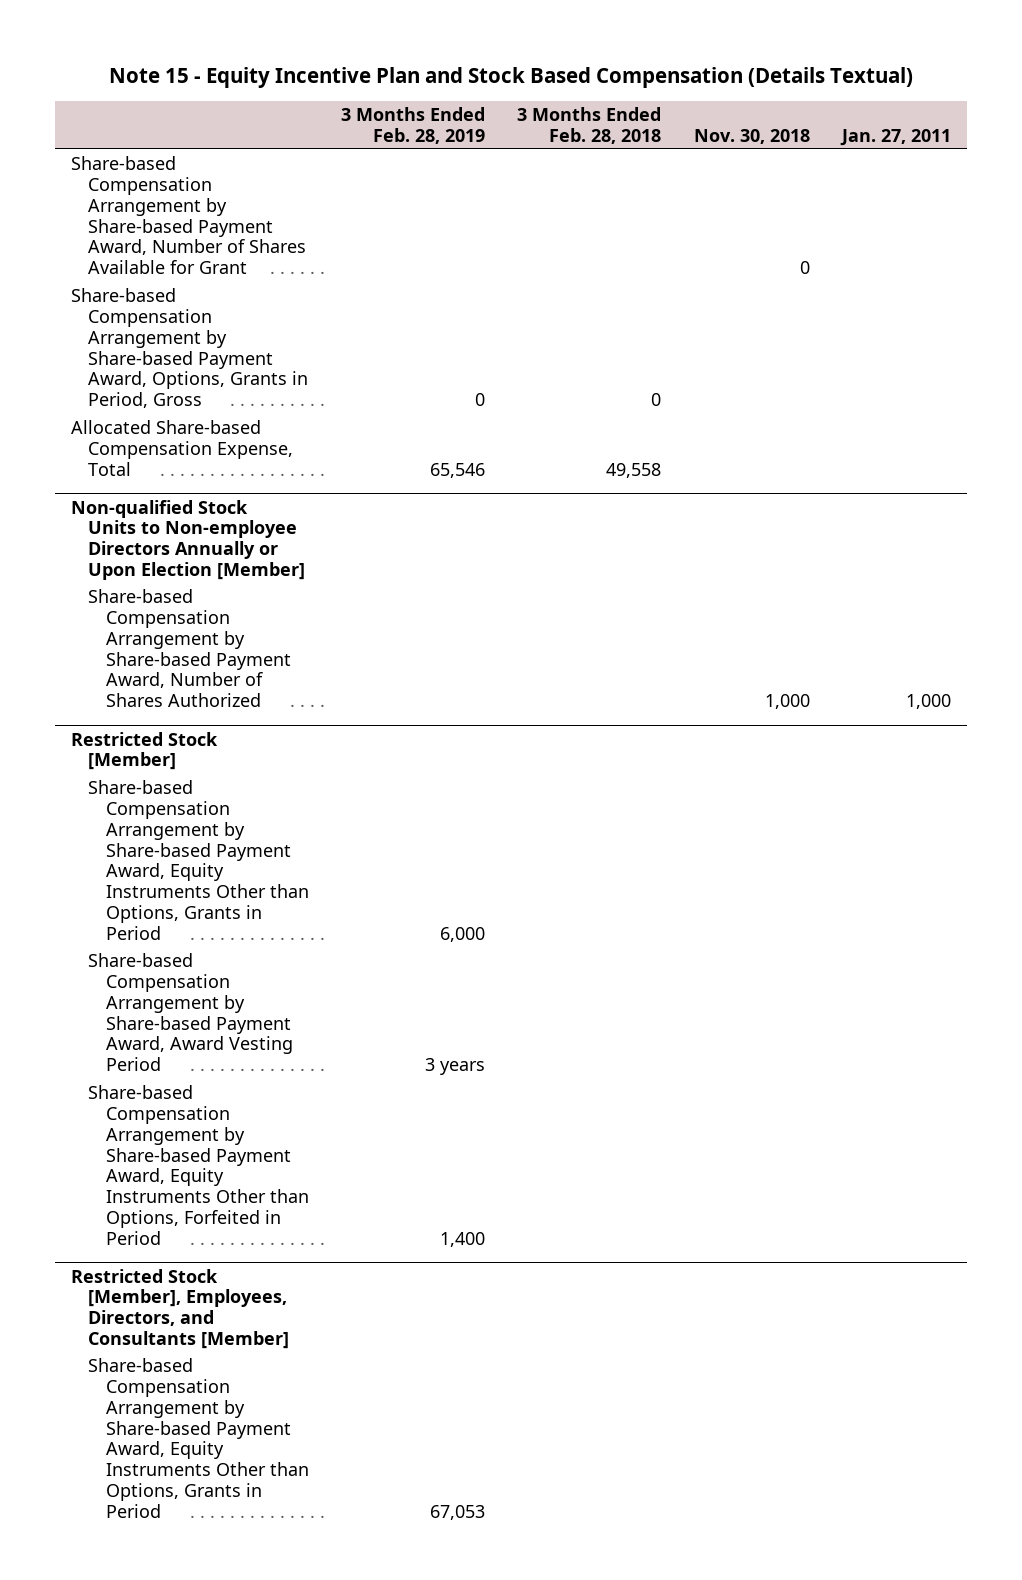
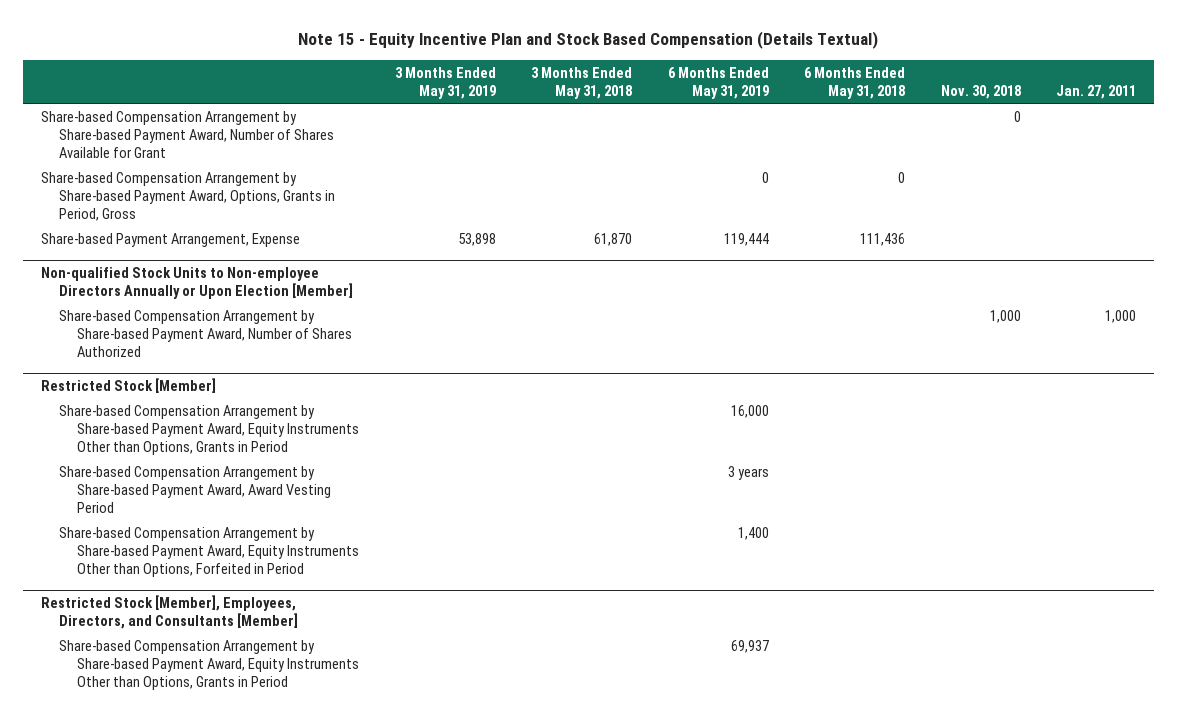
[340,106,485,144] 3 Months Ended Feb. 28, 2019 -> none
[517,106,662,144] 3 Months Ended Feb. 28, 2018 -> none
none -> [394,66,496,99] 3 Months Ended May 31, 2019
none -> [531,66,633,99] 3 Months Ended May 31, 2018
none -> [667,66,769,99] 6 Months Ended May 31, 2019
none -> [804,66,906,99] 6 Months Ended May 31, 2018
[71,420,294,476] Allocated Share-based Compensation Expense, Total -> [40,232,300,247] Share-based Payment Arrangement, Expense

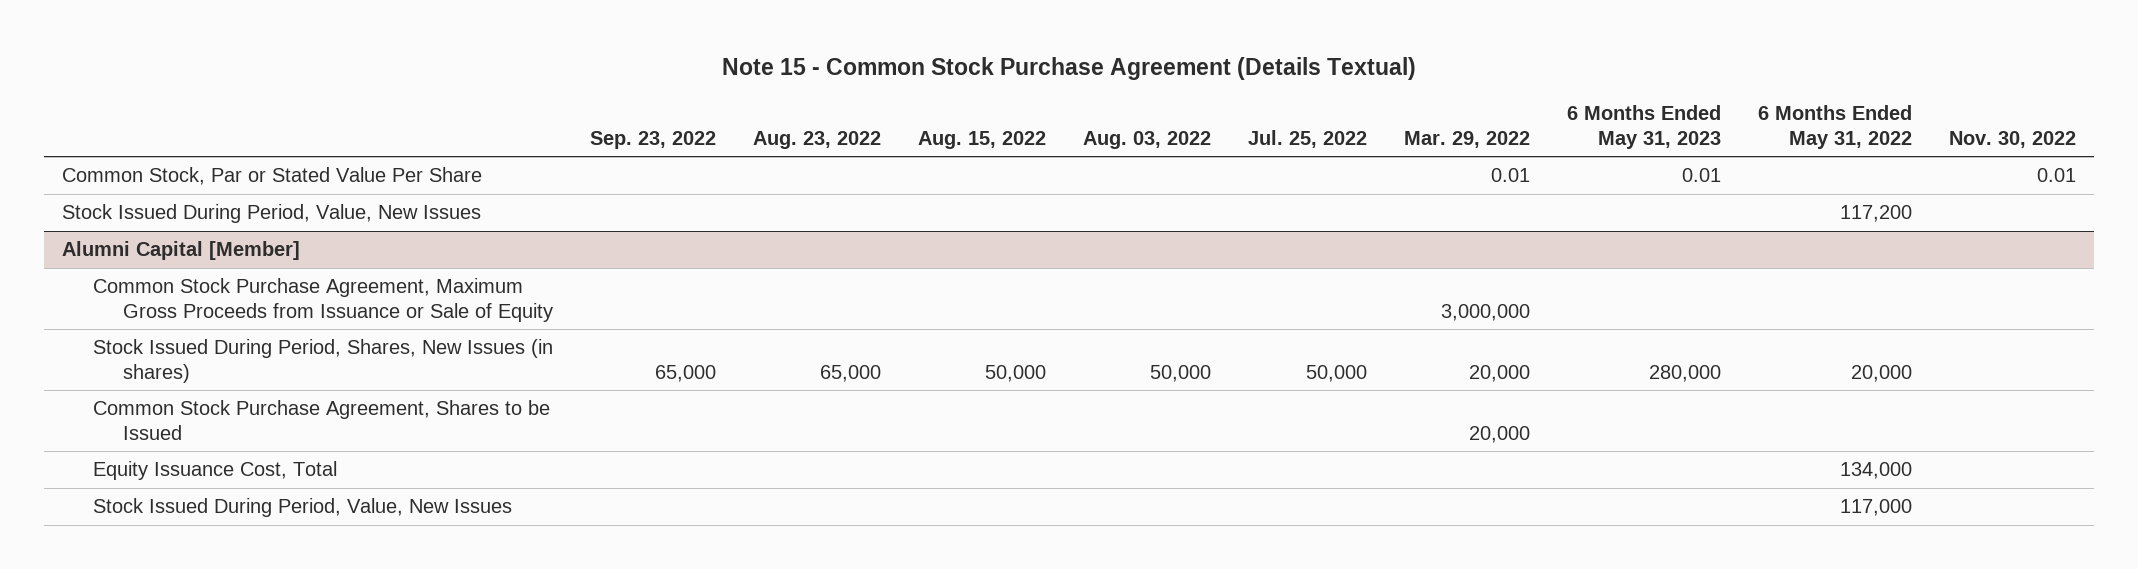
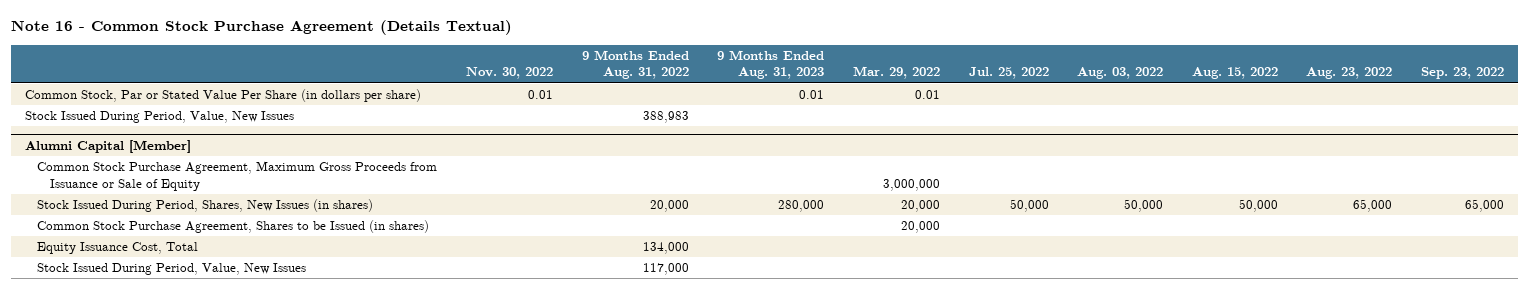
[721,56,1416,80] Note 15 - Common Stock Purchase Agreement (Details Textual) -> [10,20,512,36] Note 16 - Common Stock Purchase Agreement (Details Textual)
[1566,105,1721,149] 6 Months Ended May 31, 2023 -> none
[1757,105,1912,149] 6 Months Ended May 31, 2022 -> none
none -> [581,49,689,80] 9 Months Ended Aug. 31, 2022
none -> [717,49,825,80] 9 Months Ended Aug. 31, 2023
[62,167,483,186] Common Stock, Par or Stated Value Per Share -> [25,89,422,103] Common Stock, Par or Stated Value Per Share (in dollars per share)
[92,400,550,440] Common Stock Purchase Agreement, Shares to be Issued -> [37,220,430,234] Common Stock Purchase Agreement, Shares to be Issued (in shares)

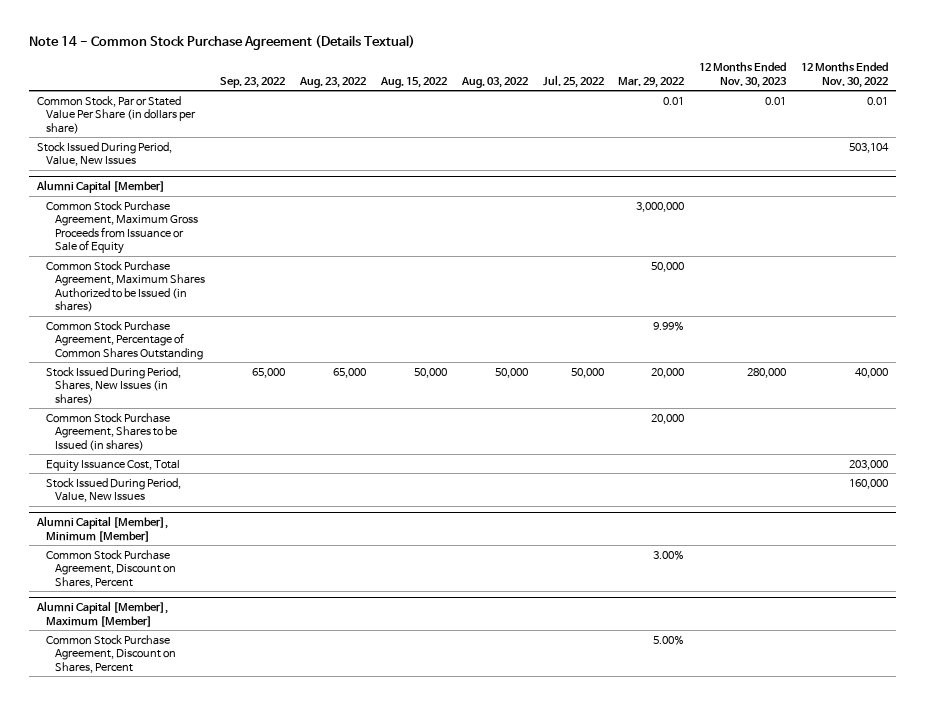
[10,20,512,36] Note 16 - Common Stock Purchase Agreement (Details Textual) -> [29,35,416,51] Note 14 - Common Stock Purchase Agreement (Details Textual)
[466,67,554,80] Nov. 30, 2022 -> none
[581,49,689,80] 9 Months Ended Aug. 31, 2022 -> none
[717,49,825,80] 9 Months Ended Aug. 31, 2023 -> none
none -> [699,62,788,88] 12 Months Ended Nov. 30, 2023
none -> [801,62,889,88] 12 Months Ended Nov. 30, 2022
none -> [45,260,206,313] Common Stock Purchase Agreement, Maximum Shares Authorized to be Issued (in shares)
none -> [45,320,204,360] Common Stock Purchase Agreement, Percentage of Common Shares Outstanding
none -> [35,516,168,542] Alumni Capital [Member], Minimum [Member]
none -> [45,549,177,588] Common Stock Purchase Agreement, Discount on Shares, Percent
none -> [35,601,168,627] Alumni Capital [Member], Maximum [Member]
none -> [45,634,177,673] Common Stock Purchase Agreement, Discount on Shares, Percent

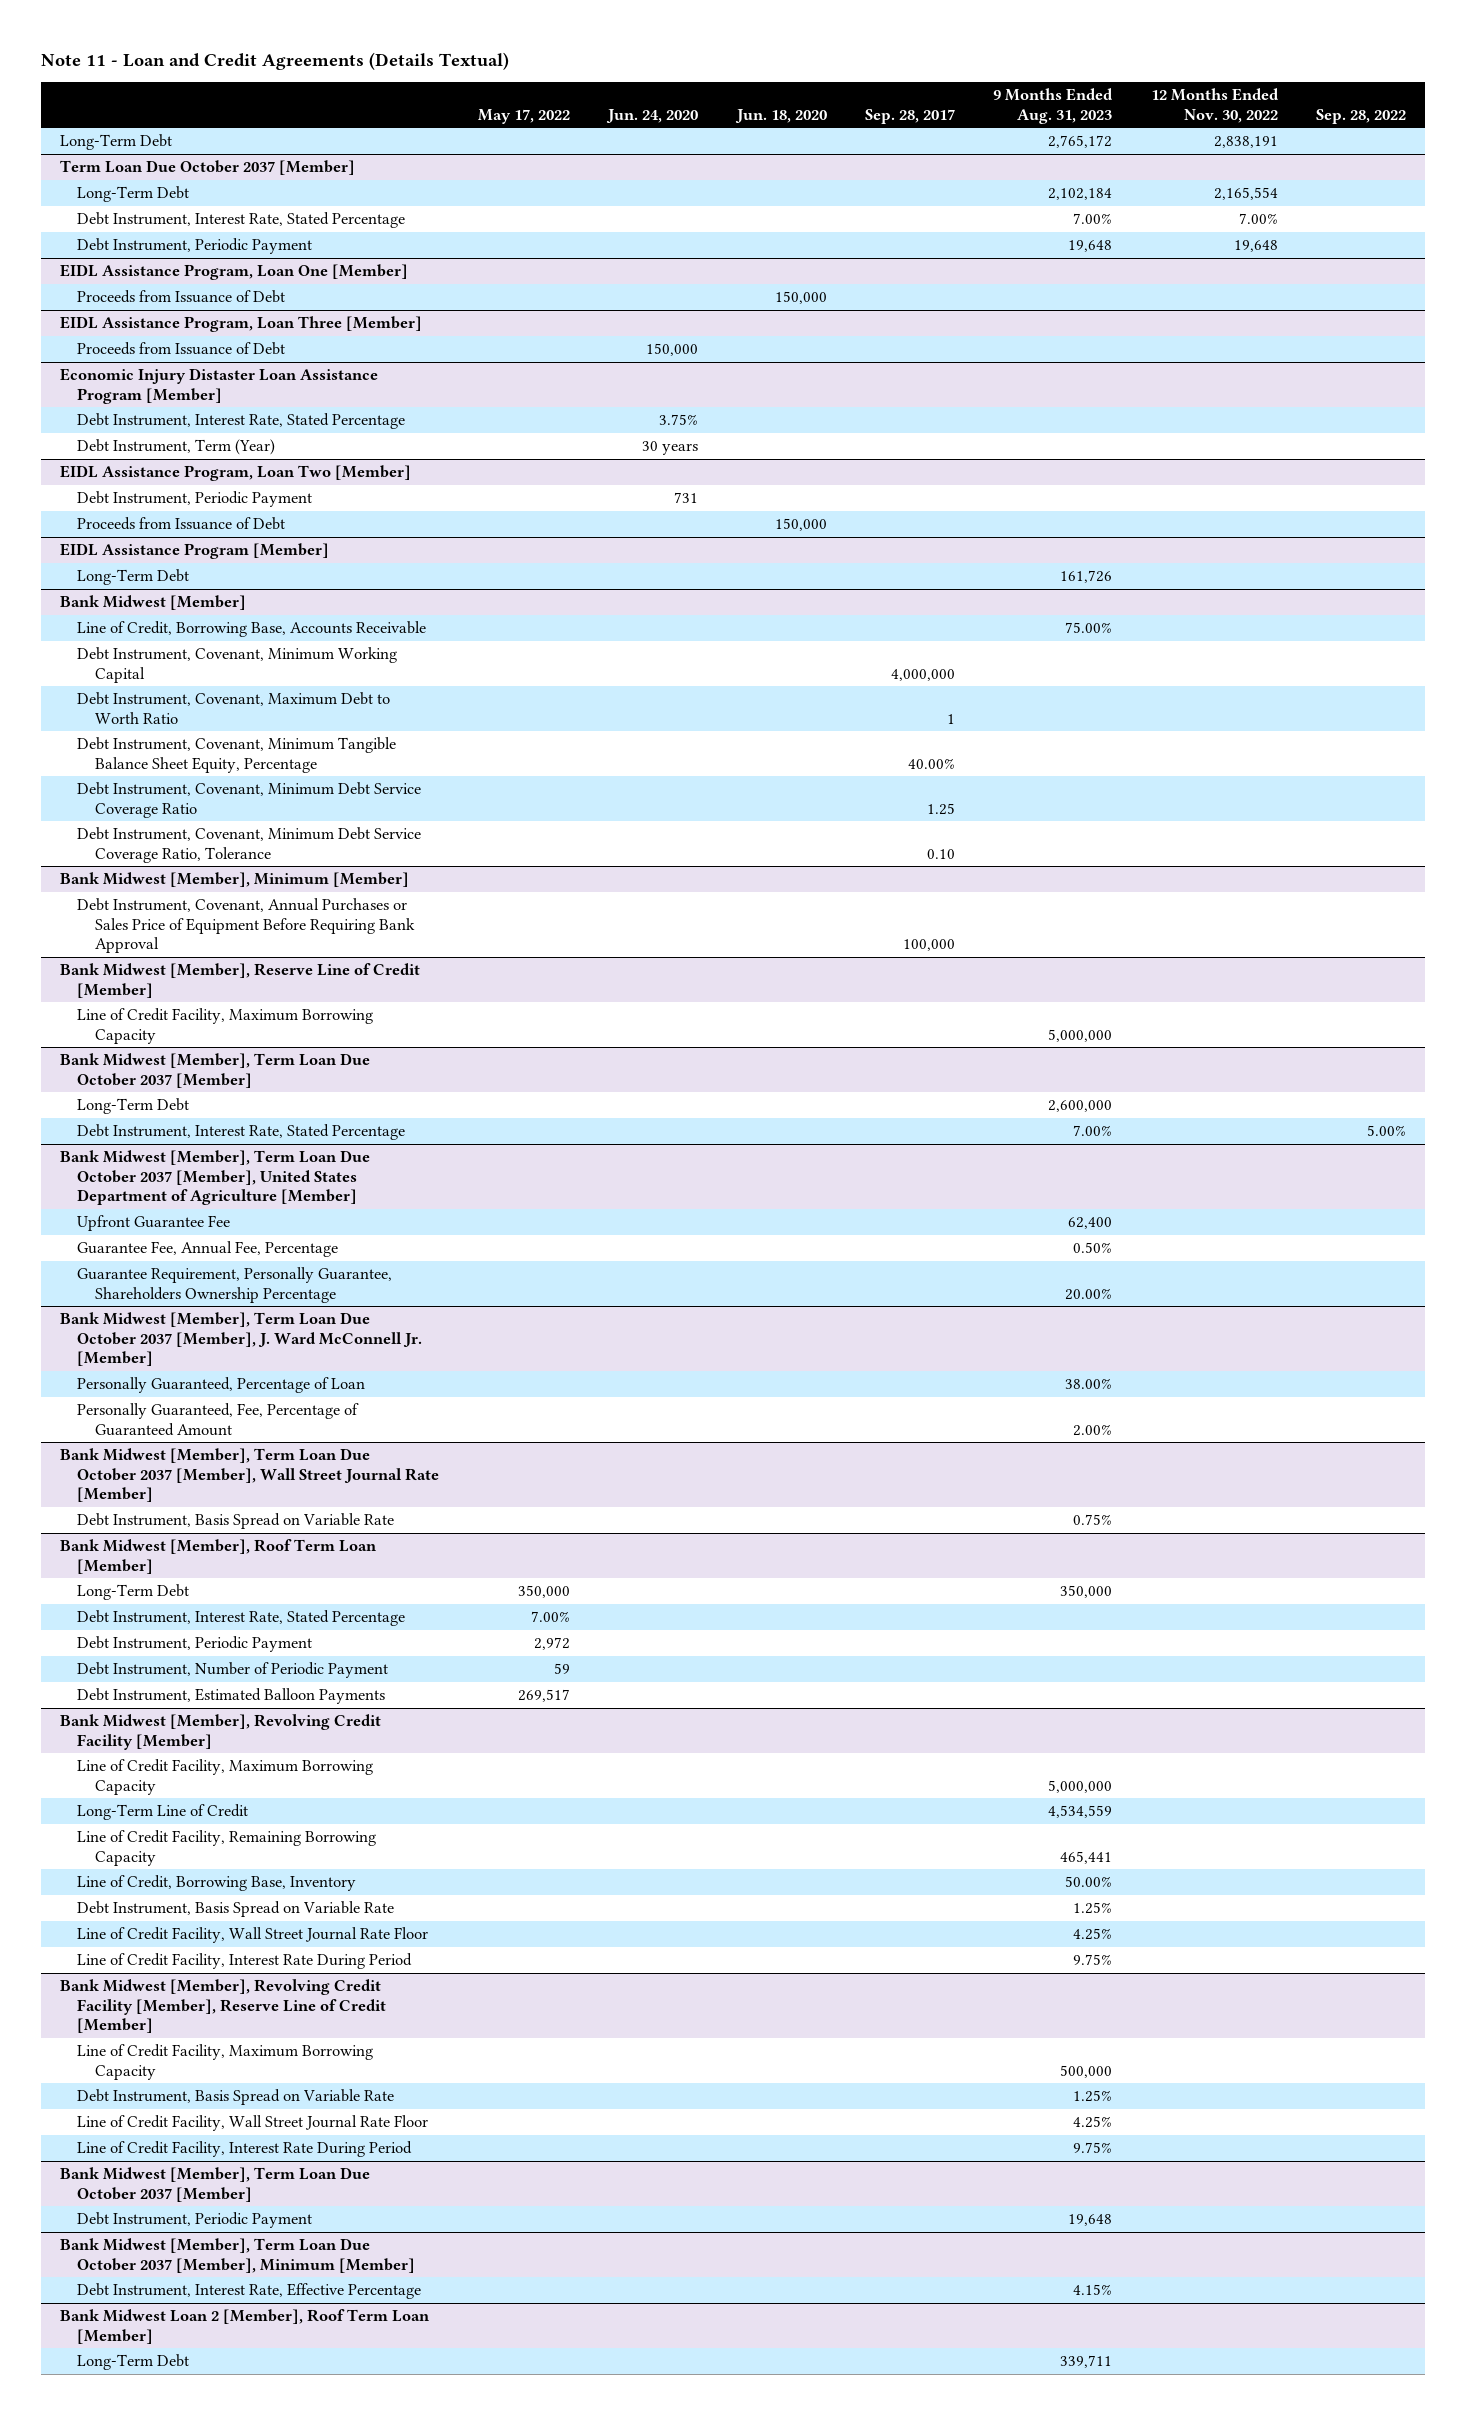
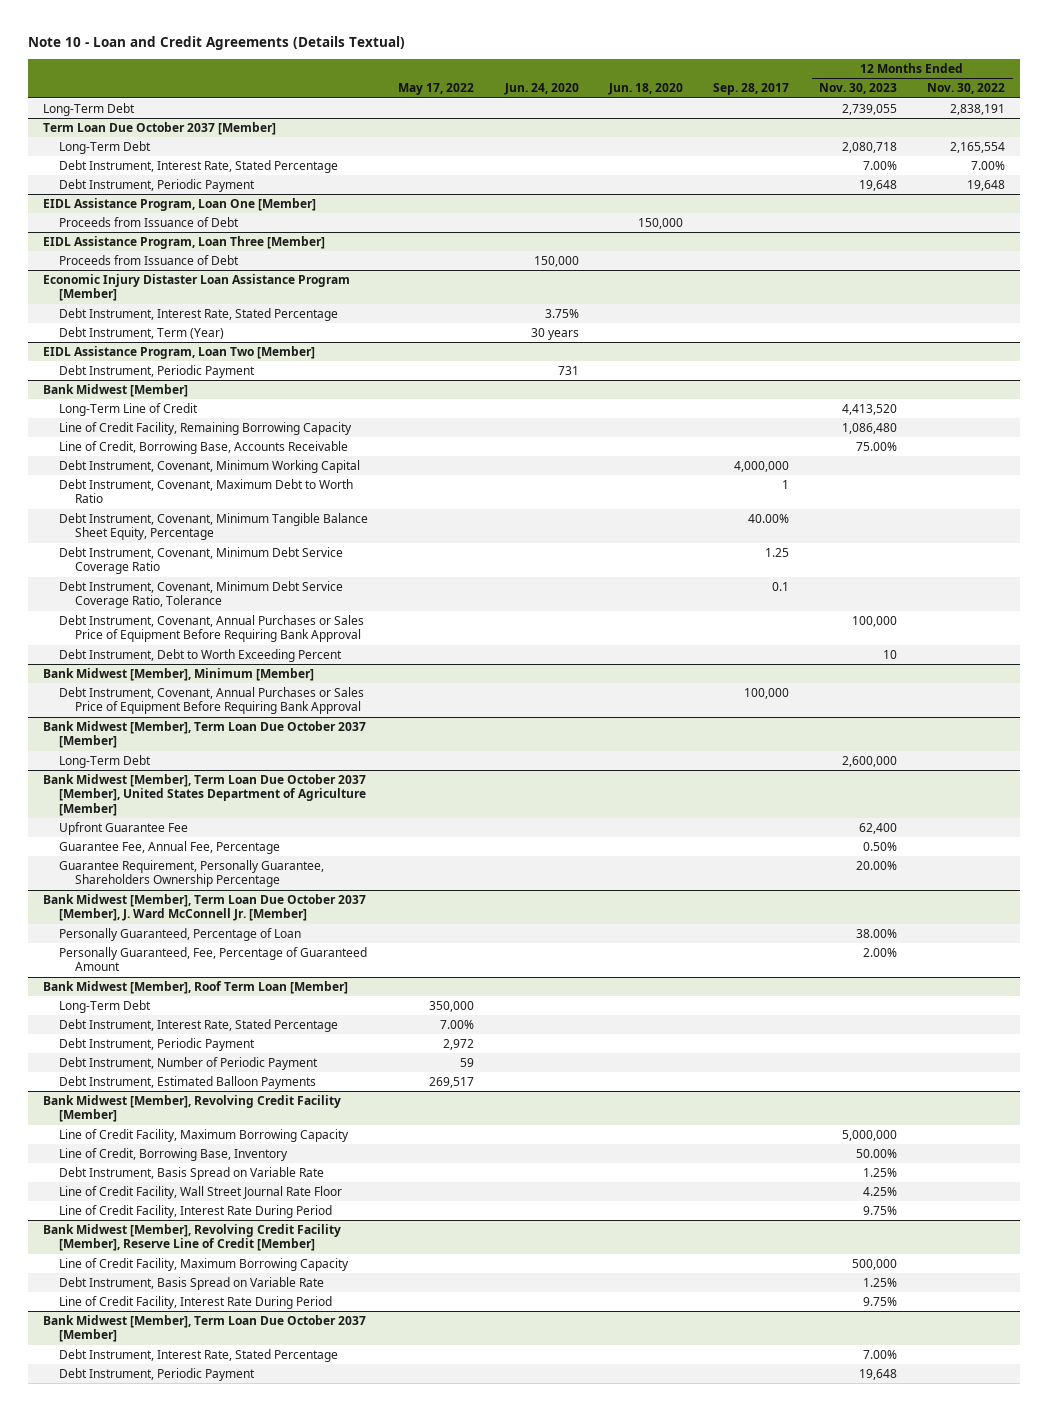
[40,51,509,70] Note 11 - Loan and Credit Agreements (Details Textual) -> [28,35,406,50] Note 10 - Loan and Credit Agreements (Details Textual)
[993,88,1114,124] 9 Months Ended Aug. 31, 2023 -> none
[1315,108,1406,124] Sep. 28, 2022 -> none
none -> [819,83,898,95] Nov. 30, 2023
[77,517,286,531] Proceeds from Issuance of Debt -> none
[59,543,329,560] EIDL Assistance Program [Member] -> none
[77,569,190,586] Long-Term Debt -> none
none -> [59,403,199,417] Long-Term Line of Credit
none -> [59,422,353,436] Line of Credit Facility, Remaining Borrowing Capacity
[926,848,955,859] 0.10 -> [771,582,789,592] 0.1
none -> [59,615,365,643] Debt Instrument, Covenant, Annual Purchases or Sales Price of Equipment Before Requiring Bank Approval
none -> [59,649,343,663] Debt Instrument, Debt to Worth Exceeding Percent
[59,963,420,998] Bank Midwest [Member], Reserve Line of Credit [Member] -> none
[77,1008,374,1044] Line of Credit Facility, Maximum Borrowing Capacity -> none
[59,1448,440,1503] Bank Midwest [Member], Term Loan Due October 2037 [Member], Wall Street Journal Rate [Member] -> none
[77,1513,395,1530] Debt Instrument, Basis Spread on Variable Rate -> none
[77,1804,249,1821] Long-Term Line of Credit -> none
[77,1830,377,1866] Line of Credit Facility, Remaining Borrowing Capacity -> none
[77,2115,429,2132] Line of Credit Facility, Wall Street Journal Rate Floor -> none
[77,1124,406,1141] Debt Instrument, Interest Rate, Stated Percentage -> [59,1349,339,1363] Debt Instrument, Interest Rate, Stated Percentage
[59,2238,416,2273] Bank Midwest [Member], Term Loan Due October 2037 [Member], Minimum [Member] -> none
[77,2283,422,2300] Debt Instrument, Interest Rate, Effective Percentage -> none
[59,2309,430,2344] Bank Midwest Loan 2 [Member], Roof Term Loan [Member] -> none
[77,2354,190,2371] Long-Term Debt -> none

